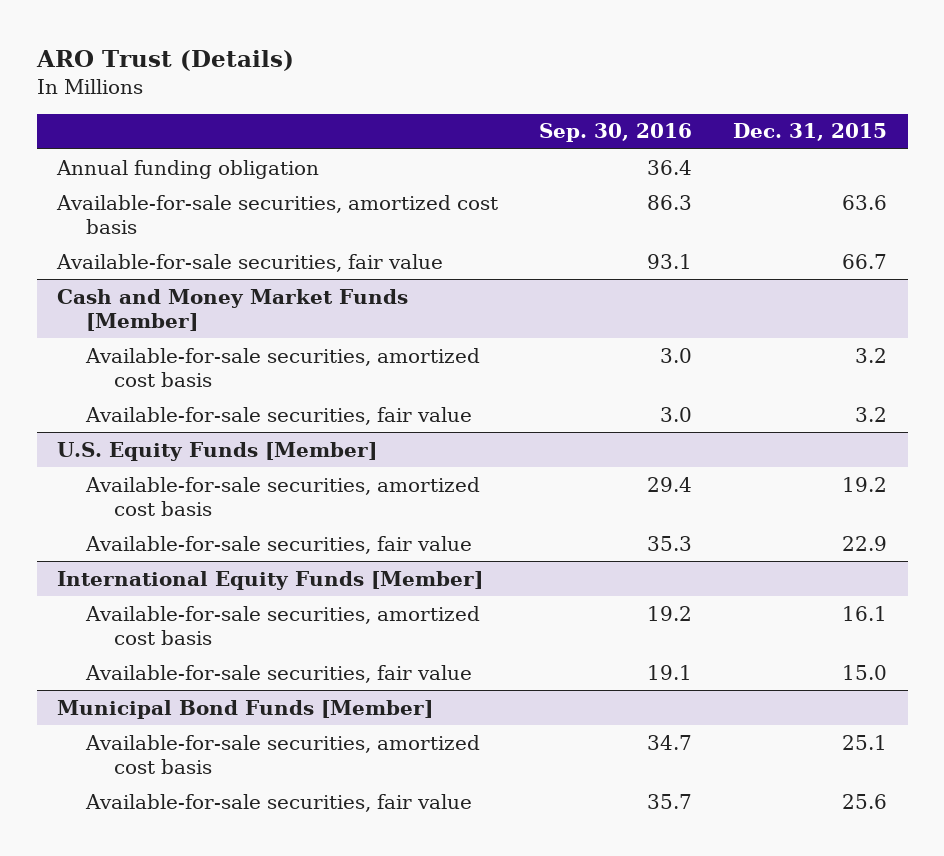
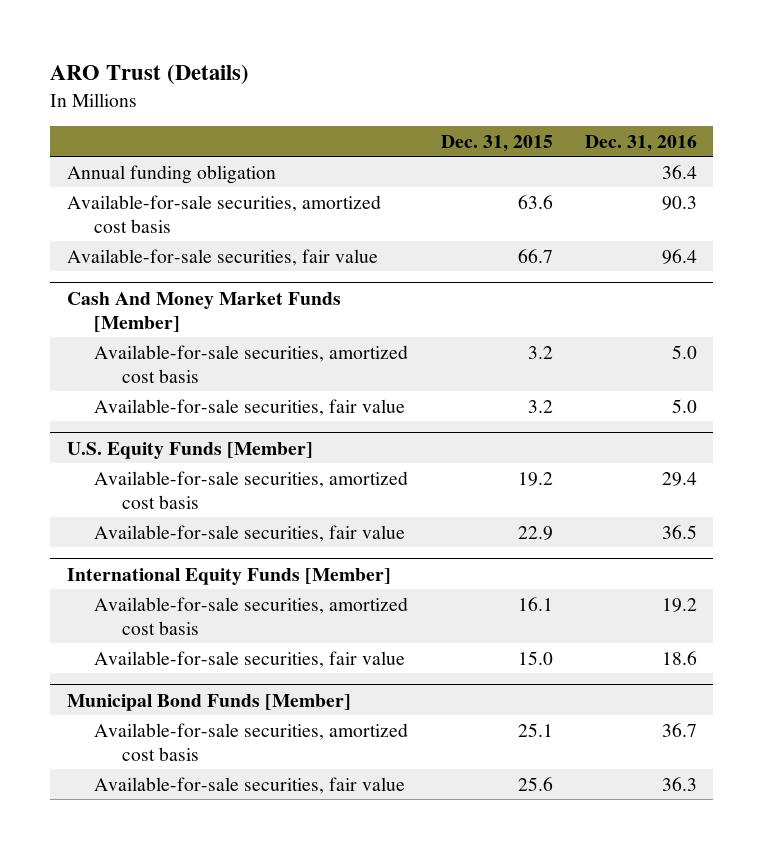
[539,123,693,143] Sep. 30, 2016 -> none
none -> [584,134,697,152] Dec. 31, 2016
[57,288,409,331] Cash and Money Market Funds [Member] -> [66,291,341,332] Cash And Money Market Funds [Member]

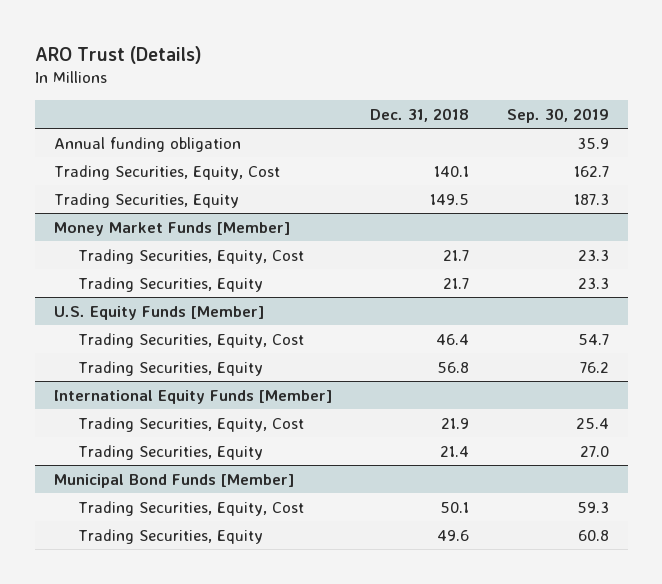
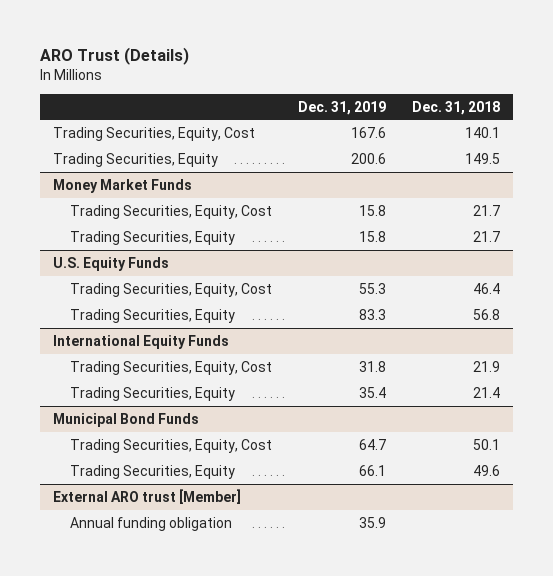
[506,107,609,123] Sep. 30, 2019 -> none
none -> [298,100,387,115] Dec. 31, 2019
[53,136,241,152] Annual funding obligation -> none
[53,221,290,236] Money Market Funds [Member] -> [52,178,192,193] Money Market Funds
[53,305,264,320] U.S. Equity Funds [Member] -> [52,256,169,271] U.S. Equity Funds
[53,389,332,404] International Equity Funds [Member] -> [52,334,229,349] International Equity Funds
[53,473,294,488] Municipal Bond Funds [Member] -> [52,412,199,427] Municipal Bond Funds
none -> [52,488,241,504] External ARO trust [Member]
none -> [70,516,233,531] Annual funding obligation

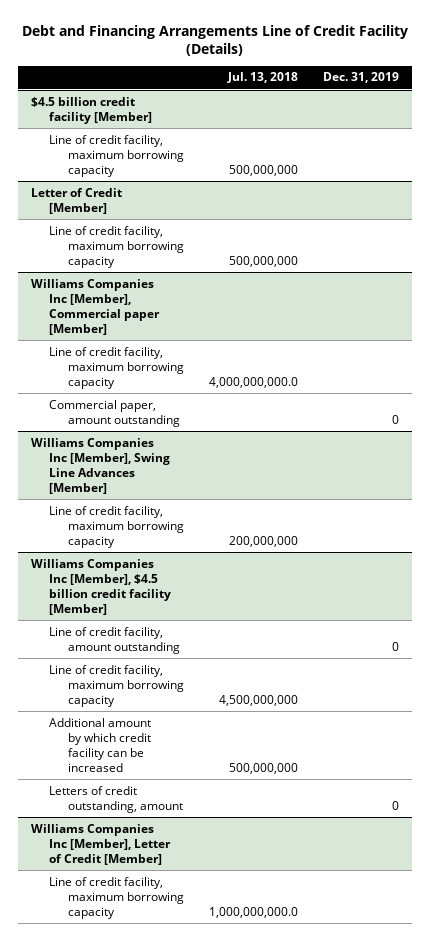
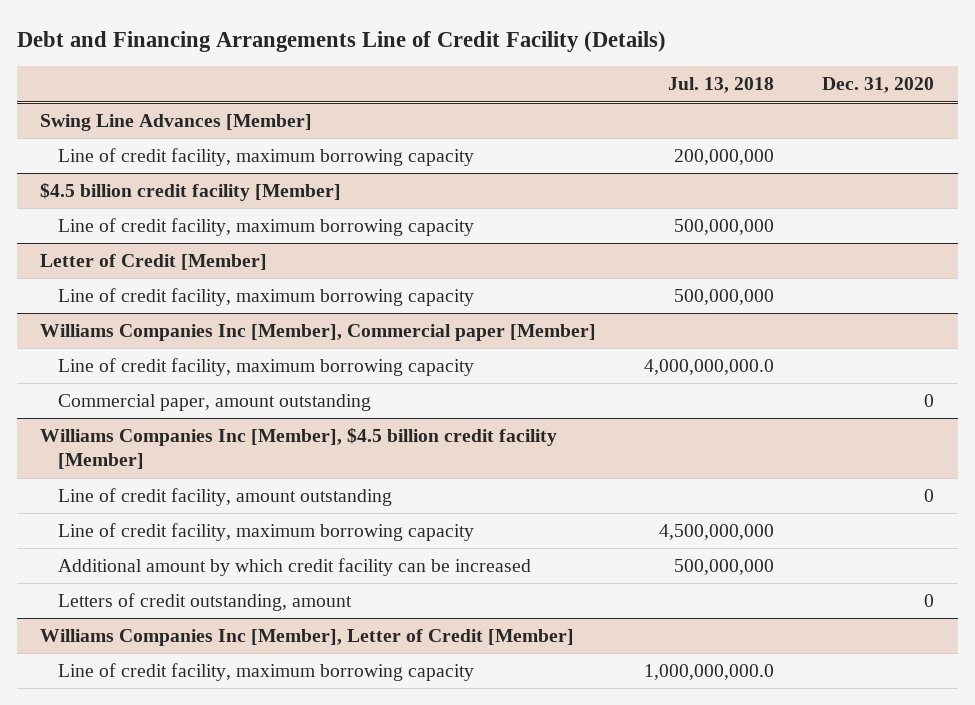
[323,72,400,84] Dec. 31, 2019 -> none
none -> [822,77,935,94] Dec. 31, 2020
none -> [40,114,313,132] Swing Line Advances [Member]
none -> [57,148,474,167] Line of credit facility, maximum borrowing capacity
[30,437,171,494] Williams Companies Inc [Member], Swing Line Advances [Member] -> none
[49,505,184,548] Line of credit facility, maximum borrowing capacity -> none

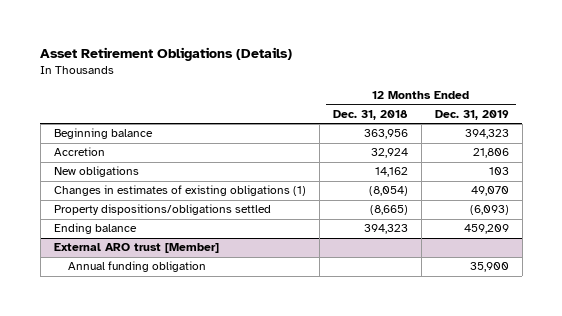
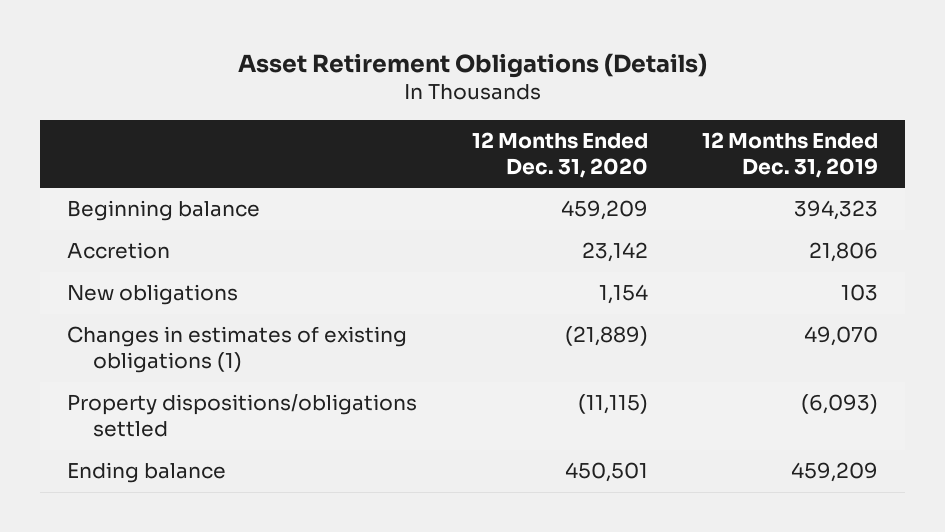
[332,109,408,120] Dec. 31, 2018 -> none
none -> [471,131,648,178] 12 Months Ended Dec. 31, 2020
[53,243,219,254] External ARO trust [Member] -> none
[67,261,206,273] Annual funding obligation -> none

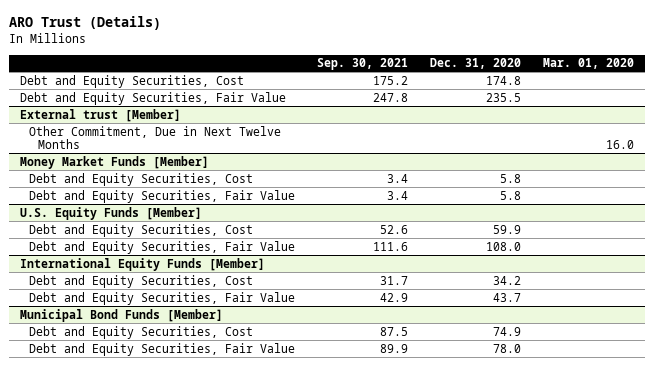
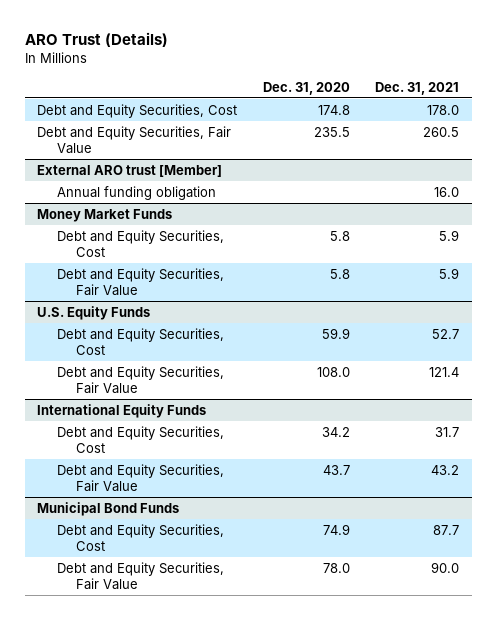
[317,58,409,71] Sep. 30, 2021 -> none
[543,58,635,70] Mar. 01, 2020 -> none
none -> [374,81,459,95] Dec. 31, 2021
[20,108,182,122] External trust [Member] -> [37,164,223,177] External ARO trust [Member]
[29,125,282,150] Other Commitment, Due in Next Twelve Months -> [56,185,216,200] Annual funding obligation
[20,155,210,169] Money Market Funds [Member] -> [37,208,173,222] Money Market Funds
[20,206,203,220] U.S. Equity Funds [Member] -> [37,305,151,320] U.S. Equity Funds
[20,257,266,271] International Equity Funds [Member] -> [37,403,207,418] International Equity Funds
[20,308,224,322] Municipal Bond Funds [Member] -> [37,501,180,516] Municipal Bond Funds

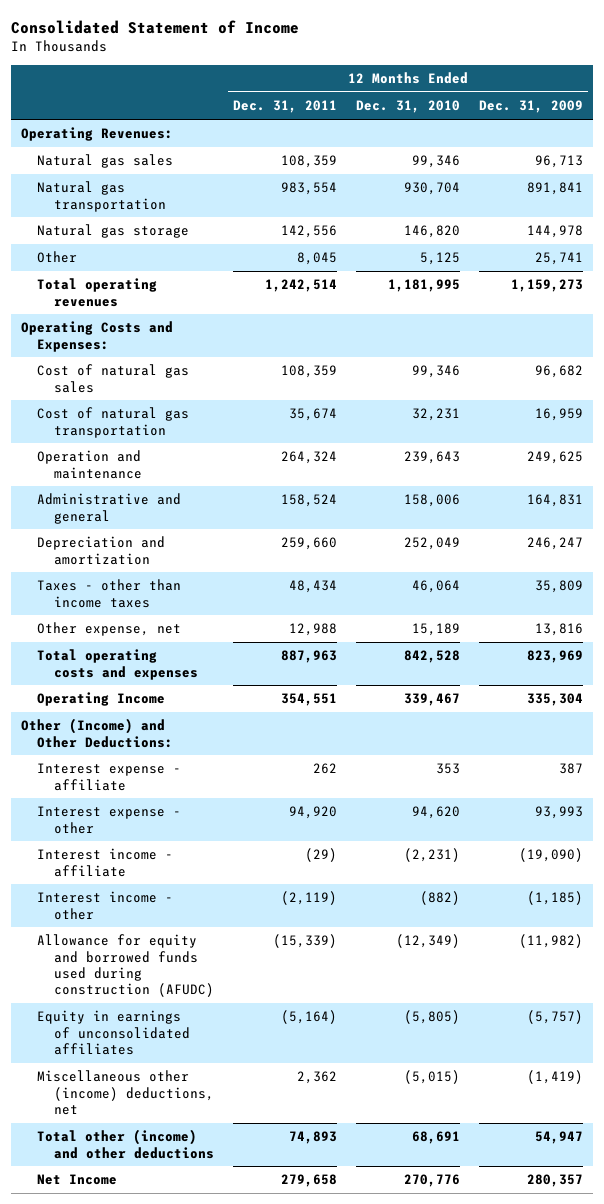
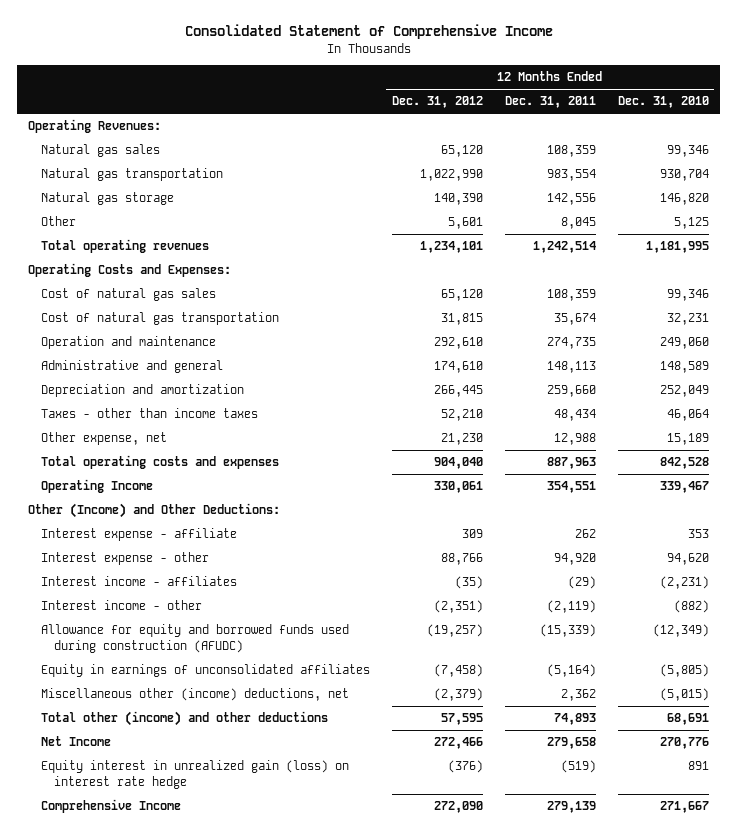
[11,19,300,34] Consolidated Statement of Income -> [184,24,553,40] Consolidated Statement of Comprehensive Income
[479,100,584,114] Dec. 31, 2009 -> none
none -> [391,96,483,109] Dec. 31, 2012
[280,451,337,465] 264,324 -> [546,337,596,350] 274,735
[404,451,461,465] 239,643 -> [659,337,709,350] 249,060
[280,494,337,508] 158,524 -> [546,361,596,374] 148,113
[404,494,461,508] 158,006 -> [659,361,709,374] 148,589
[37,848,174,877] Interest income - affiliate -> [41,576,238,587] Interest income - affiliates
none -> [41,760,350,789] Equity interest in unrealized gain (loss) on interest rate hedge
none -> [41,799,182,814] Comprehensive Income

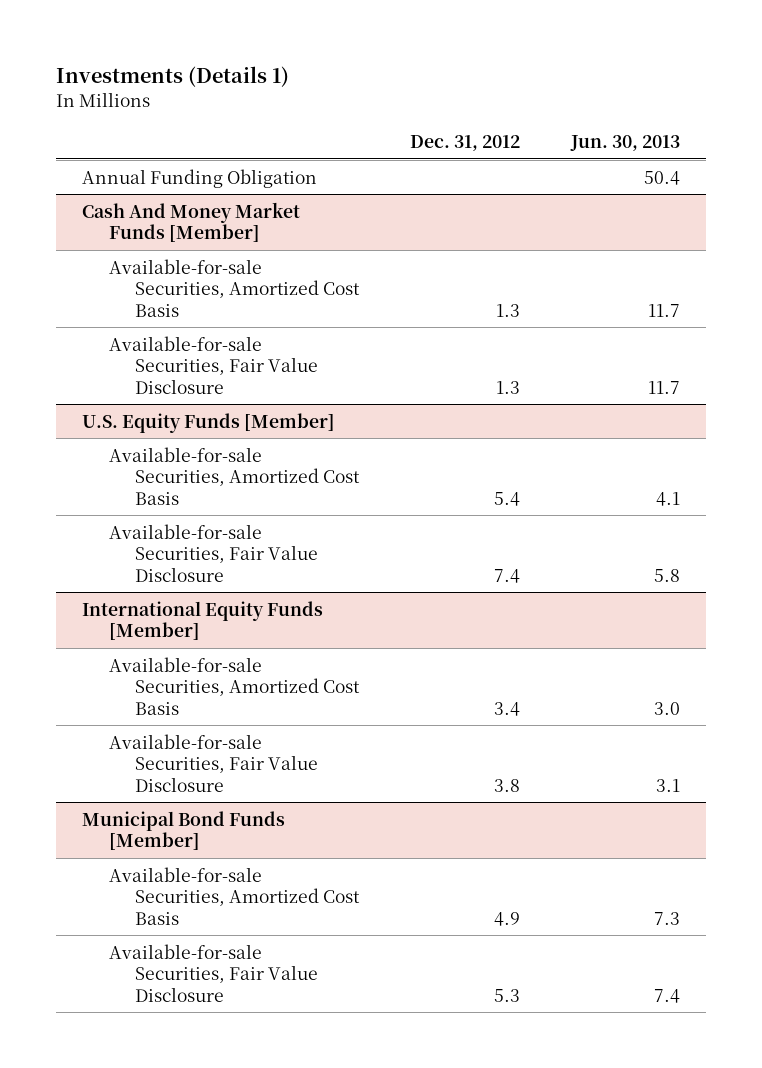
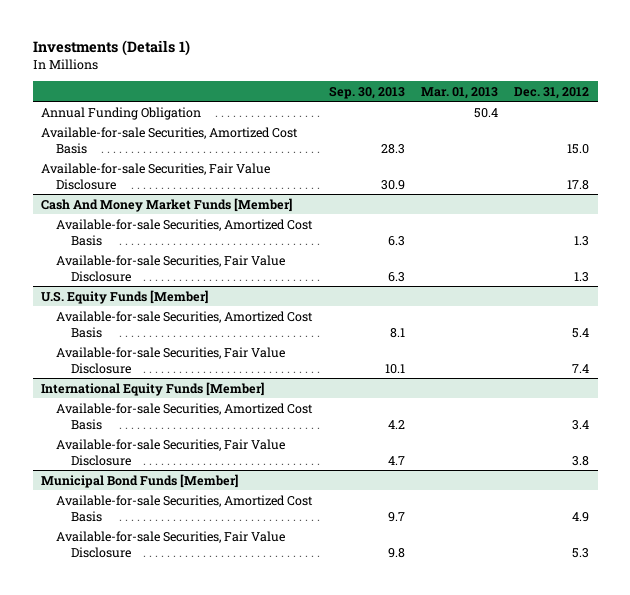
[570,134,681,151] Jun. 30, 2013 -> none
none -> [328,85,405,99] Sep. 30, 2013
none -> [420,86,498,99] Mar. 01, 2013
none -> [40,126,298,154] Available-for-sale Securities, Amortized Cost Basis
none -> [40,162,270,190] Available-for-sale Securities, Fair Value Disclosure

